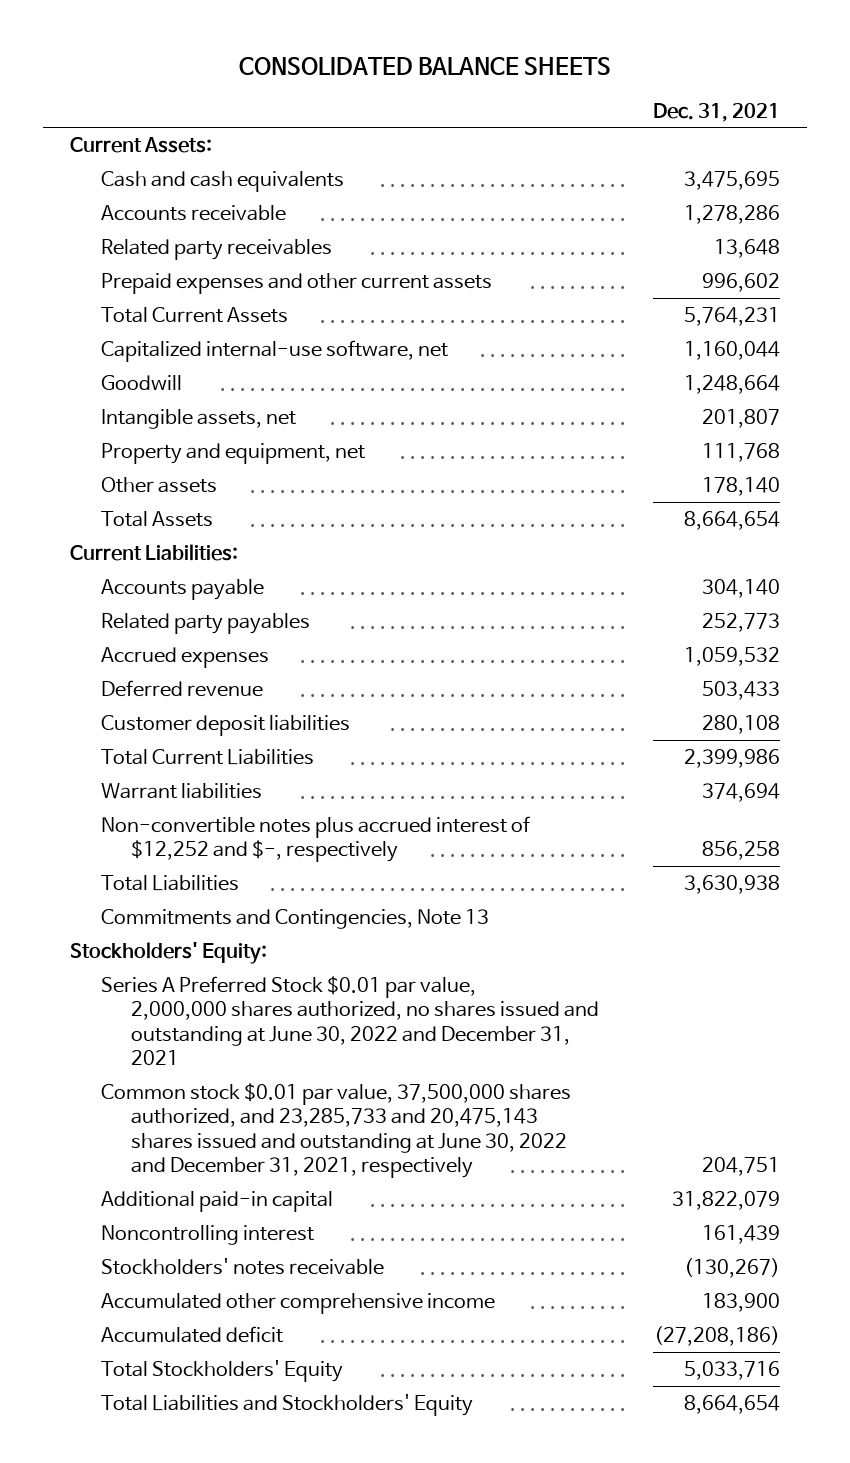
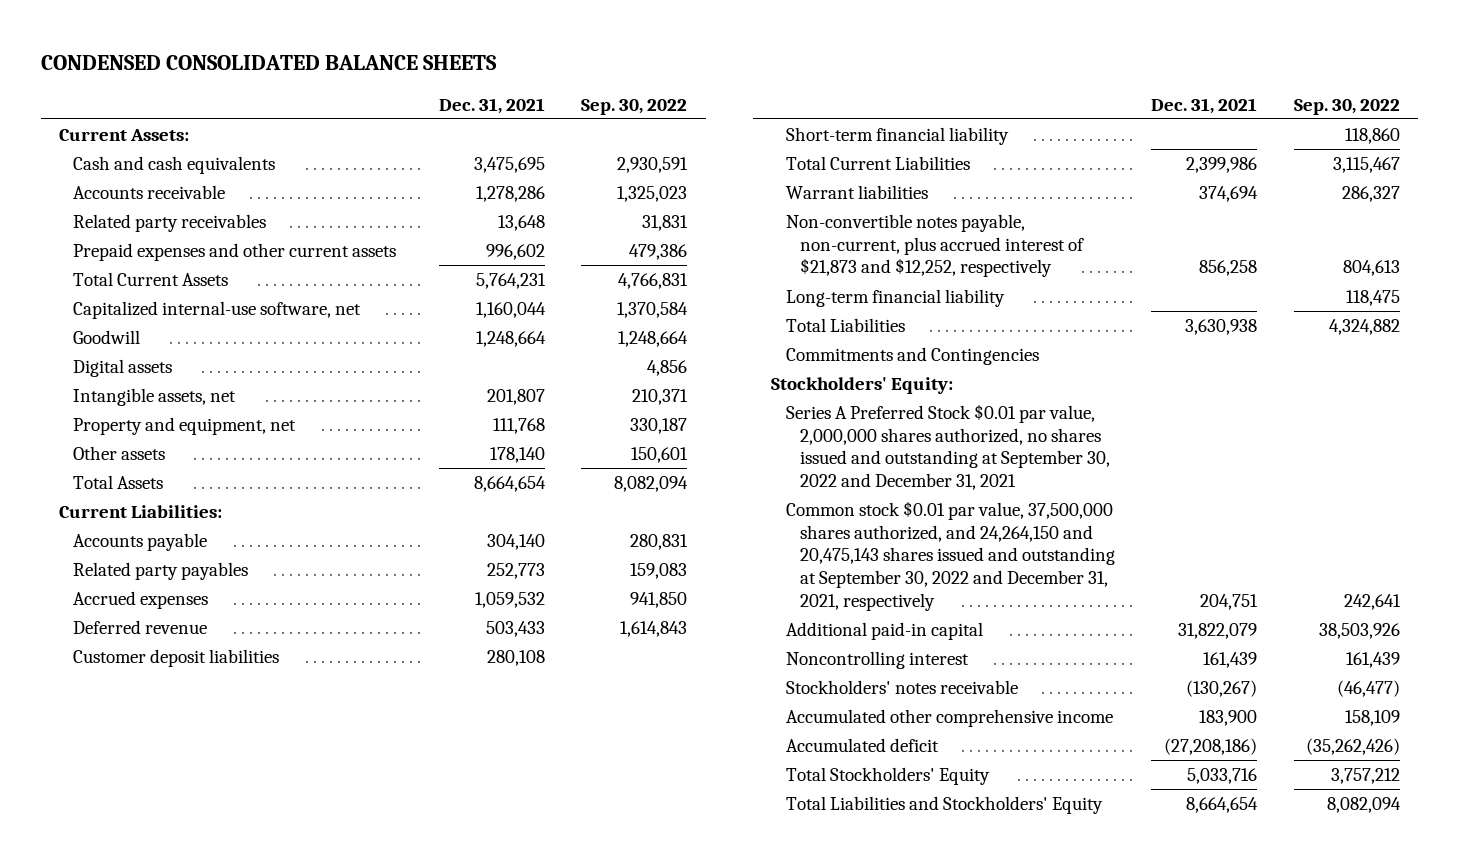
[239,57,612,76] CONSOLIDATED BALANCE SHEETS -> [40,55,497,71] CONDENSED CONSOLIDATED BALANCE SHEETS
none -> [581,98,688,115] Sep. 30, 2022
none -> [73,359,173,378] Digital assets
none -> [785,127,1009,146] Short-term financial liability
[100,815,530,863] Non-convertible notes plus accrued interest of $12,252 and $-, respectively -> [785,214,1084,278] Non-convertible notes payable, non-current, plus accrued interest of $21,873 and $12,252, respectively
none -> [785,289,1005,308] Long-term financial liability
[100,908,489,929] Commitments and Contingencies, Note 13 -> [785,347,1039,366] Commitments and Contingencies
[100,975,599,1066] Series A Preferred Stock $0.01 par value, 2,000,000 shares authorized, no shares issued and outstanding at June 30, 2022 and December 31, 2021 -> [785,404,1110,491] Series A Preferred Stock $0.01 par value, 2,000,000 shares authorized, no shares issued and outstanding at September 30, 2022 and December 31, 2021
[100,1082,571,1179] Common stock $0.01 par value, 37,500,000 shares authorized, and 23,285,733 and 20,475,143 shares issued and outstanding at June 30, 2022 and December 31, 2021, respectively -> [785,501,1115,611] Common stock $0.01 par value, 37,500,000 shares authorized, and 24,264,150 and 20,475,143 shares issued and outstanding at September 30, 2022 and December 31, 2021, respectively

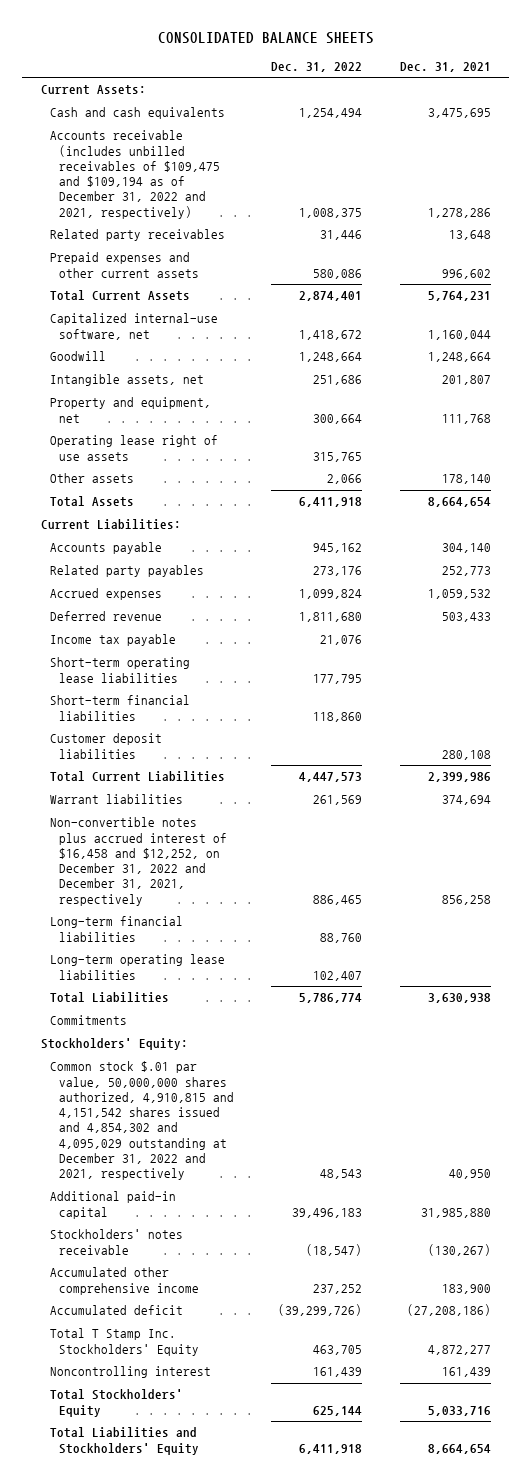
[40,55,497,71] CONDENSED CONSOLIDATED BALANCE SHEETS -> [157,31,374,44] CONSOLIDATED BALANCE SHEETS
[581,98,688,115] Sep. 30, 2022 -> none
none -> [271,61,363,72] Dec. 31, 2022
[73,185,226,200] Accounts receivable -> [49,130,221,219] Accounts receivable (includes unbilled receivables of $109,475 and $109,194 as of December 31, 2022 and 2021, respectively)
[73,359,173,378] Digital assets -> none
none -> [49,435,218,461] Operating lease right of use assets
none -> [49,634,176,647] Income tax payable
none -> [49,657,190,683] Short-term operating lease liabilities
none -> [49,695,190,721] Short-term financial liabilities
[785,127,1009,146] Short-term financial liability -> none
[785,214,1084,278] Non-convertible notes payable, non-current, plus accrued interest of $21,873 and $12,252, respectively -> [49,817,228,906] Non-convertible notes plus accrued interest of $16,458 and $12,252, on December 31, 2022 and December 31, 2021, respectively
[785,289,1005,308] Long-term financial liability -> [49,916,183,942] Long-term financial liabilities
none -> [49,954,225,980] Long-term operating lease liabilities
[785,347,1039,366] Commitments and Contingencies -> [49,1015,127,1026] Commitments
[785,404,1110,491] Series A Preferred Stock $0.01 par value, 2,000,000 shares authorized, no shares issued and outstanding at September 30, 2022 and December 31, 2021 -> none
[785,501,1115,611] Common stock $0.01 par value, 37,500,000 shares authorized, and 24,264,150 and 20,475,143 shares issued and outstanding at September 30, 2022 and December 31, 2021, respectively -> [49,1061,235,1181] Common stock $.01 par value, 50,000,000 shares authorized, 4,910,815 and 4,151,542 shares issued and 4,854,302 and 4,095,029 outstanding at December 31, 2022 and 2021, respectively
[1200,593,1259,610] 204,751 -> [448,1169,491,1180] 40,950
[1178,623,1258,640] 31,822,079 -> [420,1207,491,1218] 31,985,880
none -> [49,1328,200,1356] Total T Stamp Inc. Stockholders' Equity
[785,651,969,670] Noncontrolling interest -> [49,1366,211,1379] Noncontrolling interest

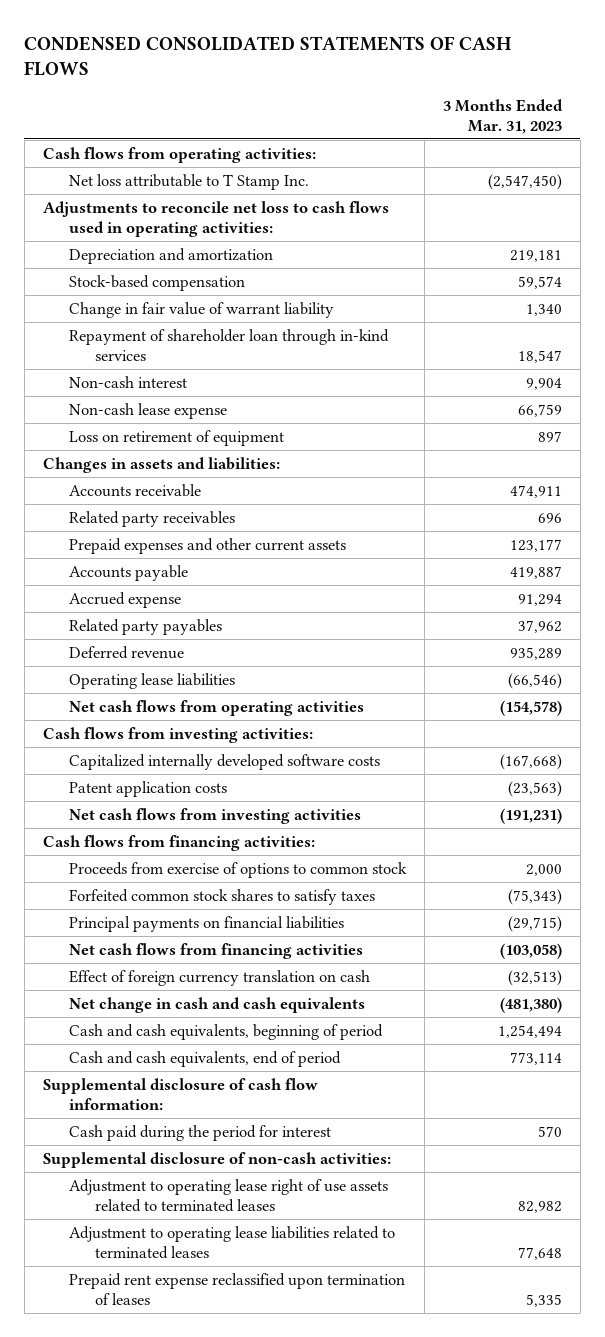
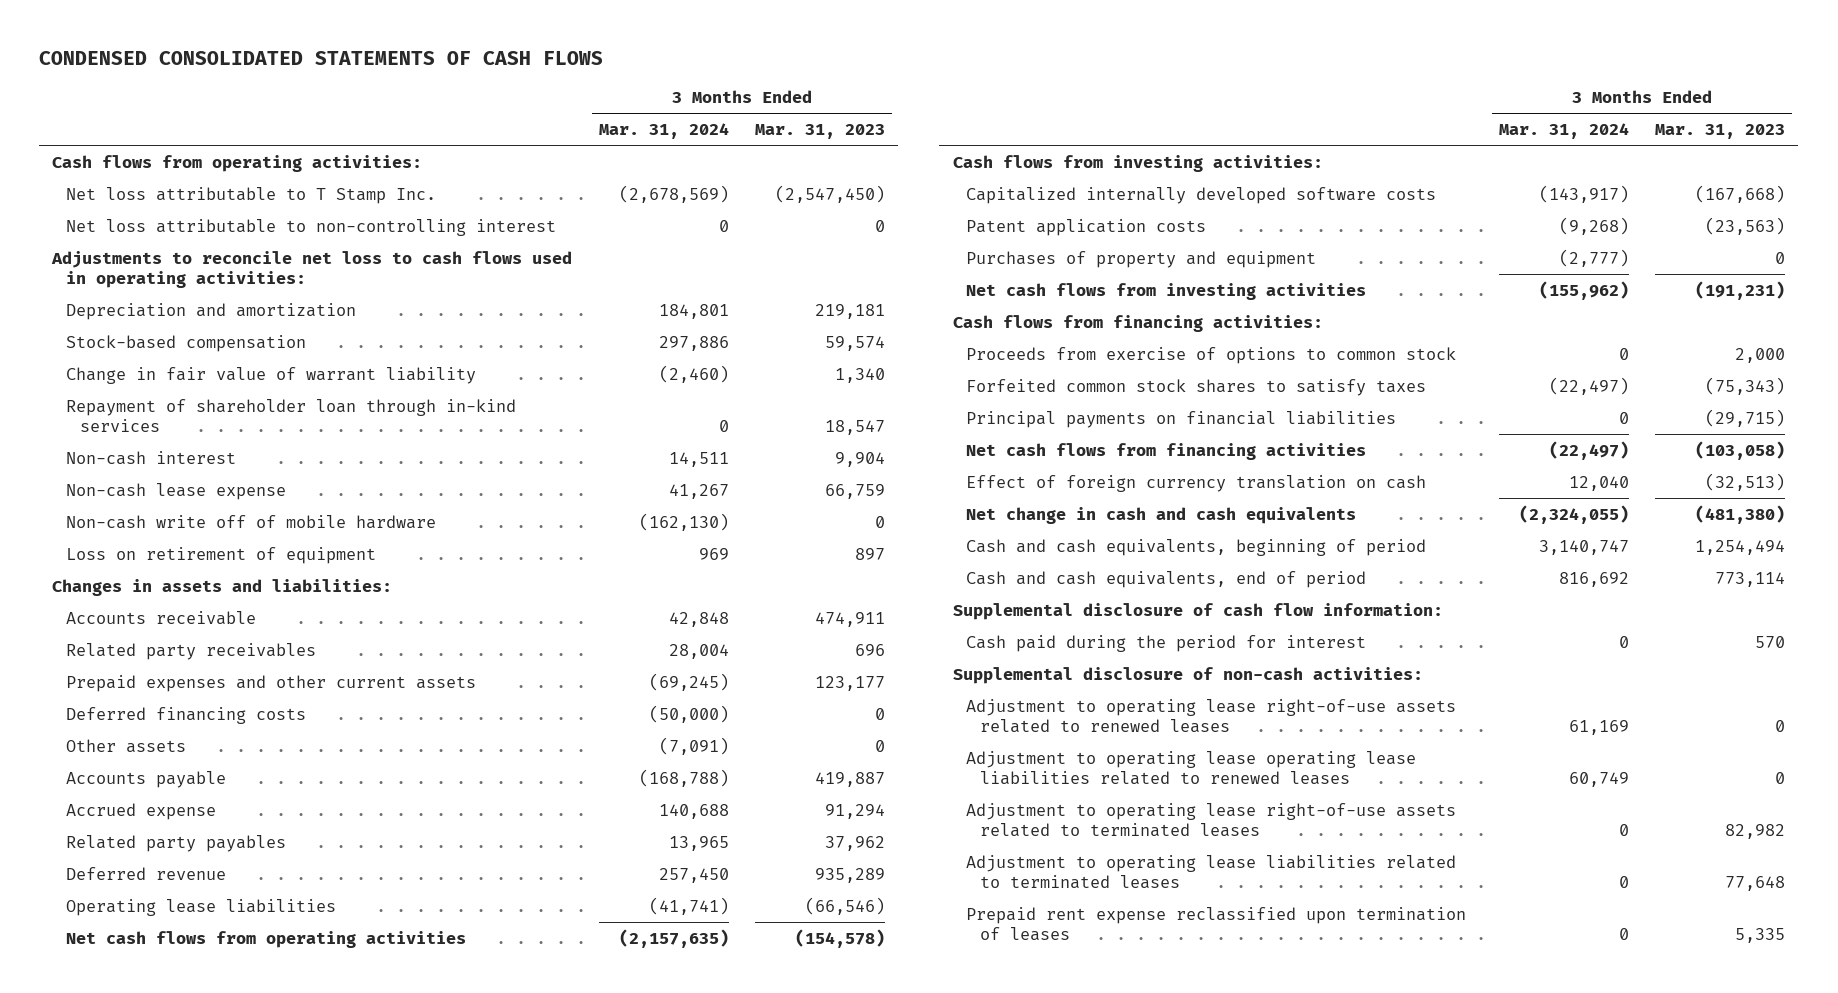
none -> [598,123,729,140] Mar. 31, 2024
none -> [66,218,557,236] Net loss attributable to non-controlling interest
none -> [66,514,437,529] Non-cash write off of mobile hardware
none -> [66,706,307,724] Deferred financing costs
none -> [66,738,187,753] Other assets
none -> [966,250,1317,268] Purchases of property and equipment
none -> [966,698,1457,734] Adjustment to operating lease right-of-use assets related to renewed leases
none -> [966,750,1417,786] Adjustment to operating lease operating lease liabilities related to renewed leases
[68,1178,388,1213] Adjustment to operating lease right of use assets related to terminated leases -> [966,802,1457,838] Adjustment to operating lease right-of-use assets related to terminated leases

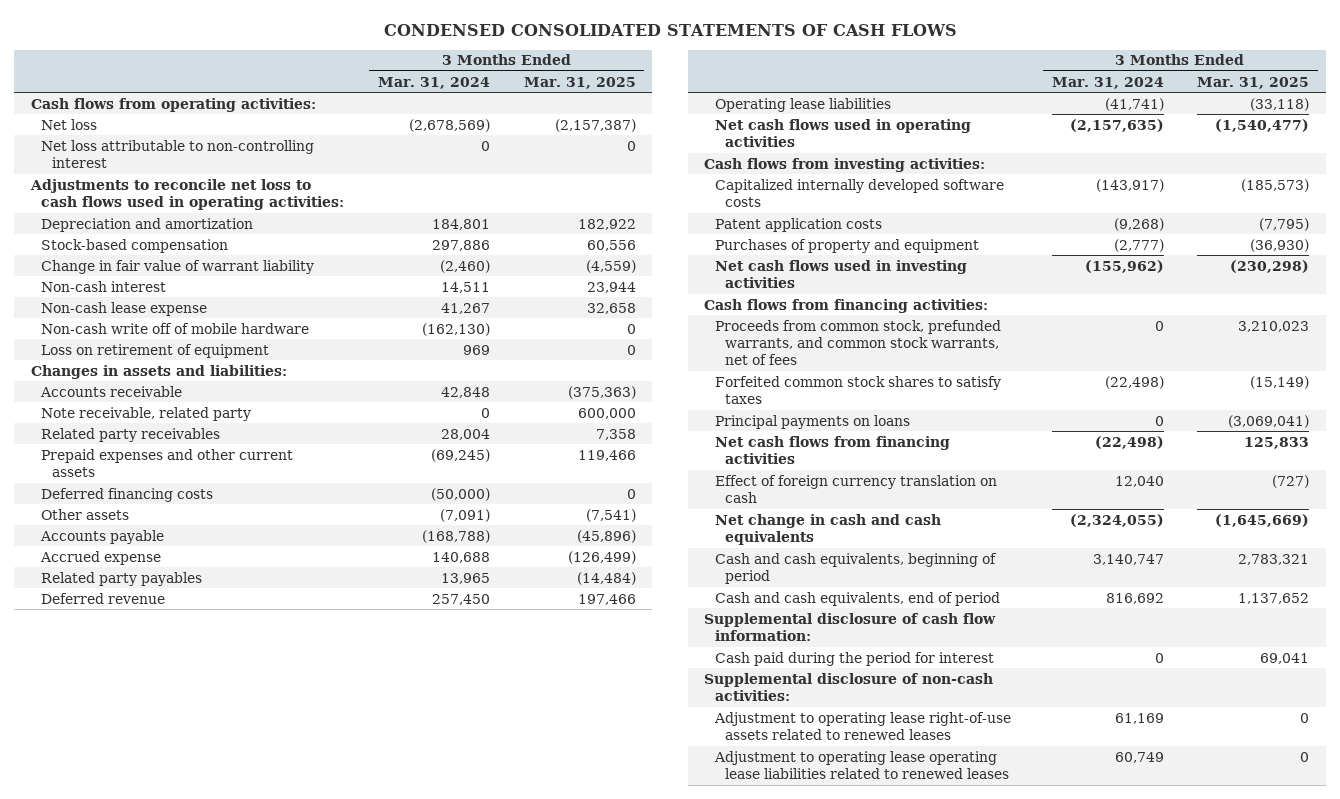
[755,124,886,140] Mar. 31, 2023 -> none
none -> [523,76,636,89] Mar. 31, 2025
[66,186,437,204] Net loss attributable to T Stamp Inc. -> [41,118,98,130] Net loss
[66,398,517,433] Repayment of shareholder loan through in-kind services -> none
none -> [41,406,252,421] Note receivable, related party
[66,930,467,948] Net cash flows from operating activities -> [714,118,971,148] Net cash flows used in operating activities
[966,282,1367,300] Net cash flows from investing activities -> [714,259,967,289] Net cash flows used in investing activities
[966,346,1457,364] Proceeds from exercise of options to common stock -> none
none -> [714,319,1001,366] Proceeds from common stock, prefunded warrants, and common stock warrants, net of fees
[1548,376,1629,395] (22,497) -> [1104,375,1164,389] (22,498)
[966,410,1397,428] Principal payments on financial liabilities -> [714,414,910,429] Principal payments on loans
[1548,440,1629,460] (22,497) -> [1094,435,1164,449] (22,498)
[966,802,1457,838] Adjustment to operating lease right-of-use assets related to terminated leases -> none
[966,854,1457,890] Adjustment to operating lease liabilities related to terminated leases -> none
[966,906,1467,942] Prepaid rent expense reclassified upon termination of leases -> none

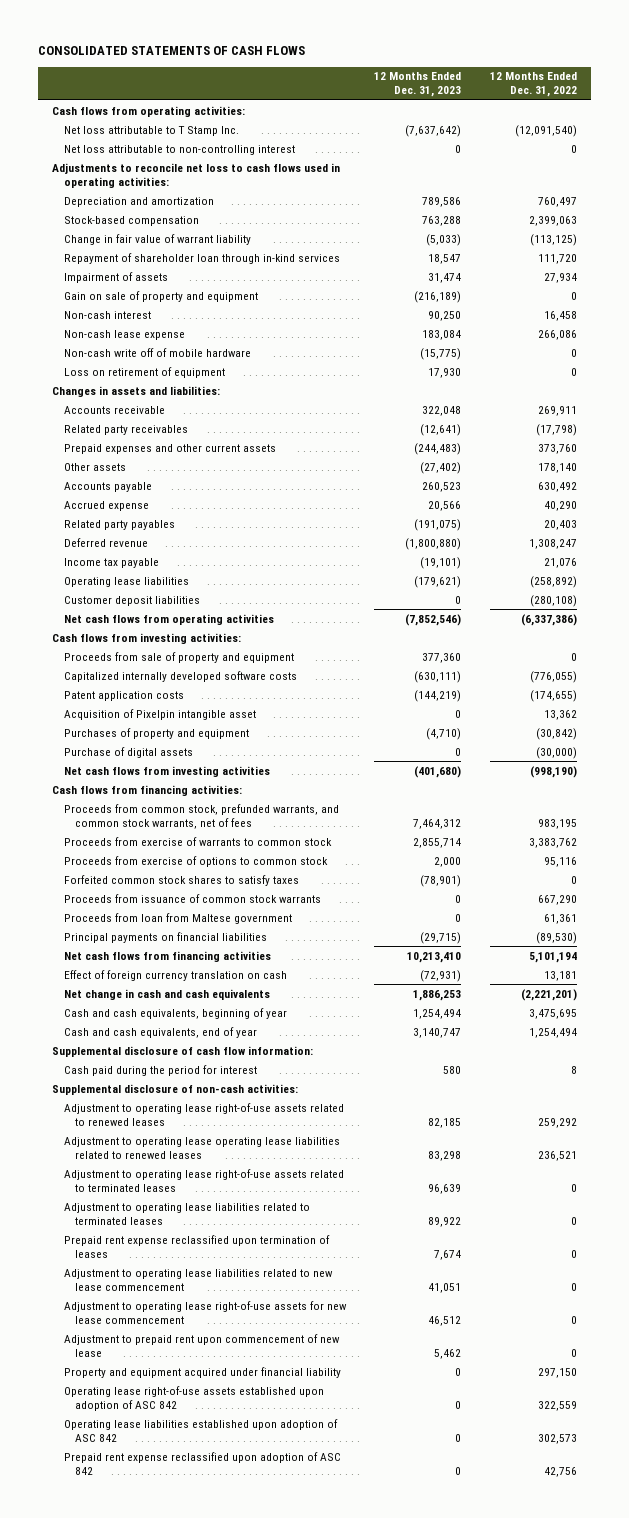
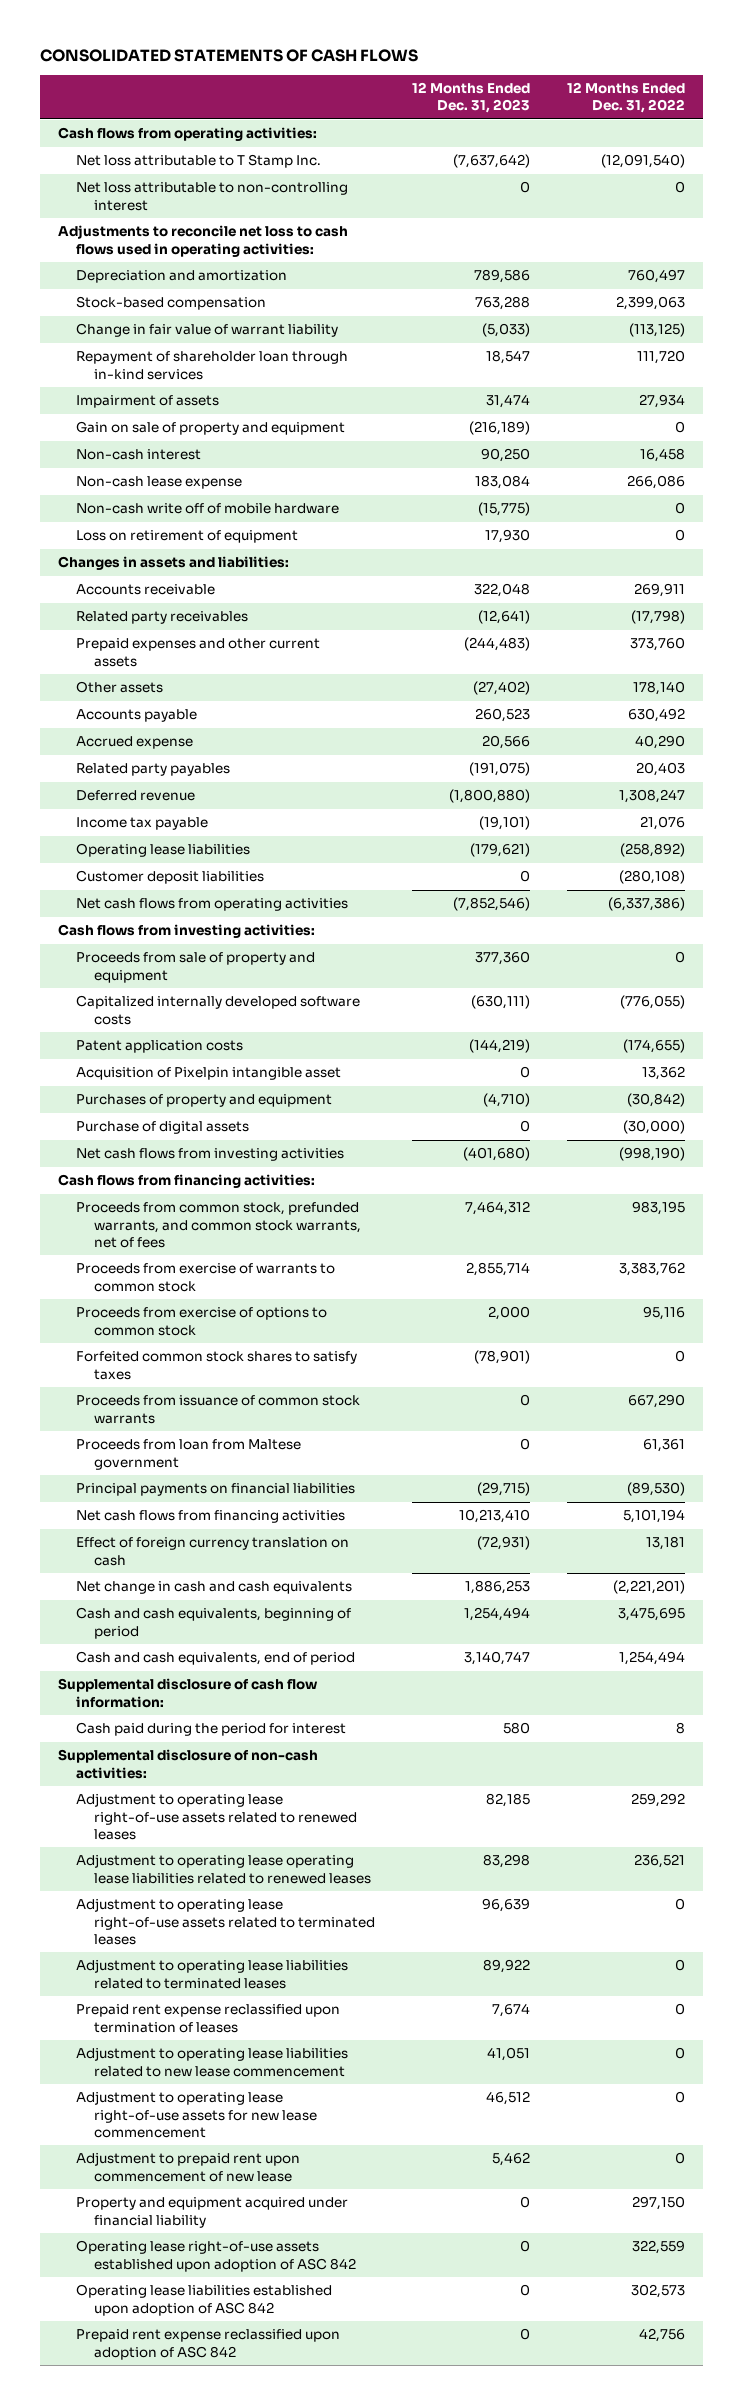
[63,1007,287,1019] Cash and cash equivalents, beginning of year -> [76,1607,352,1639] Cash and cash equivalents, beginning of period
[63,1026,257,1038] Cash and cash equivalents, end of year -> [76,1651,356,1666] Cash and cash equivalents, end of period

